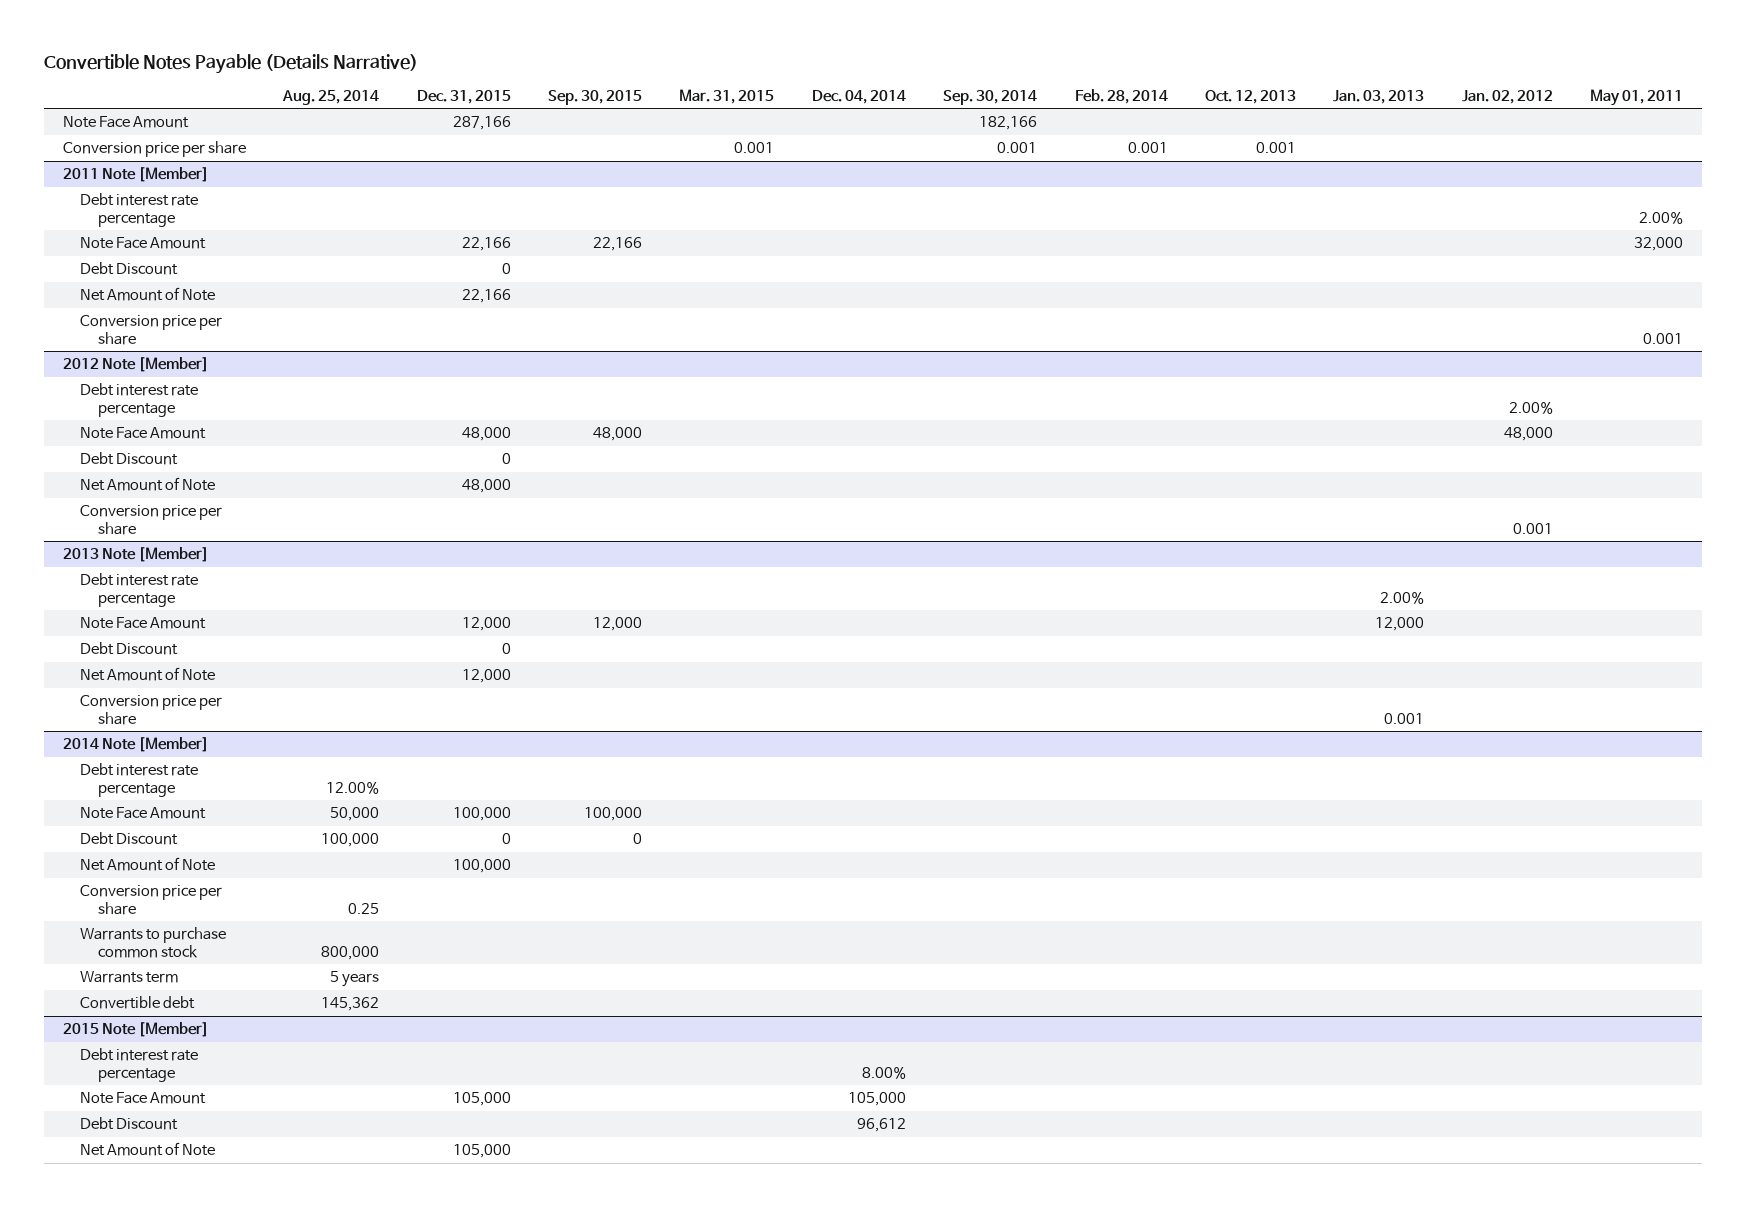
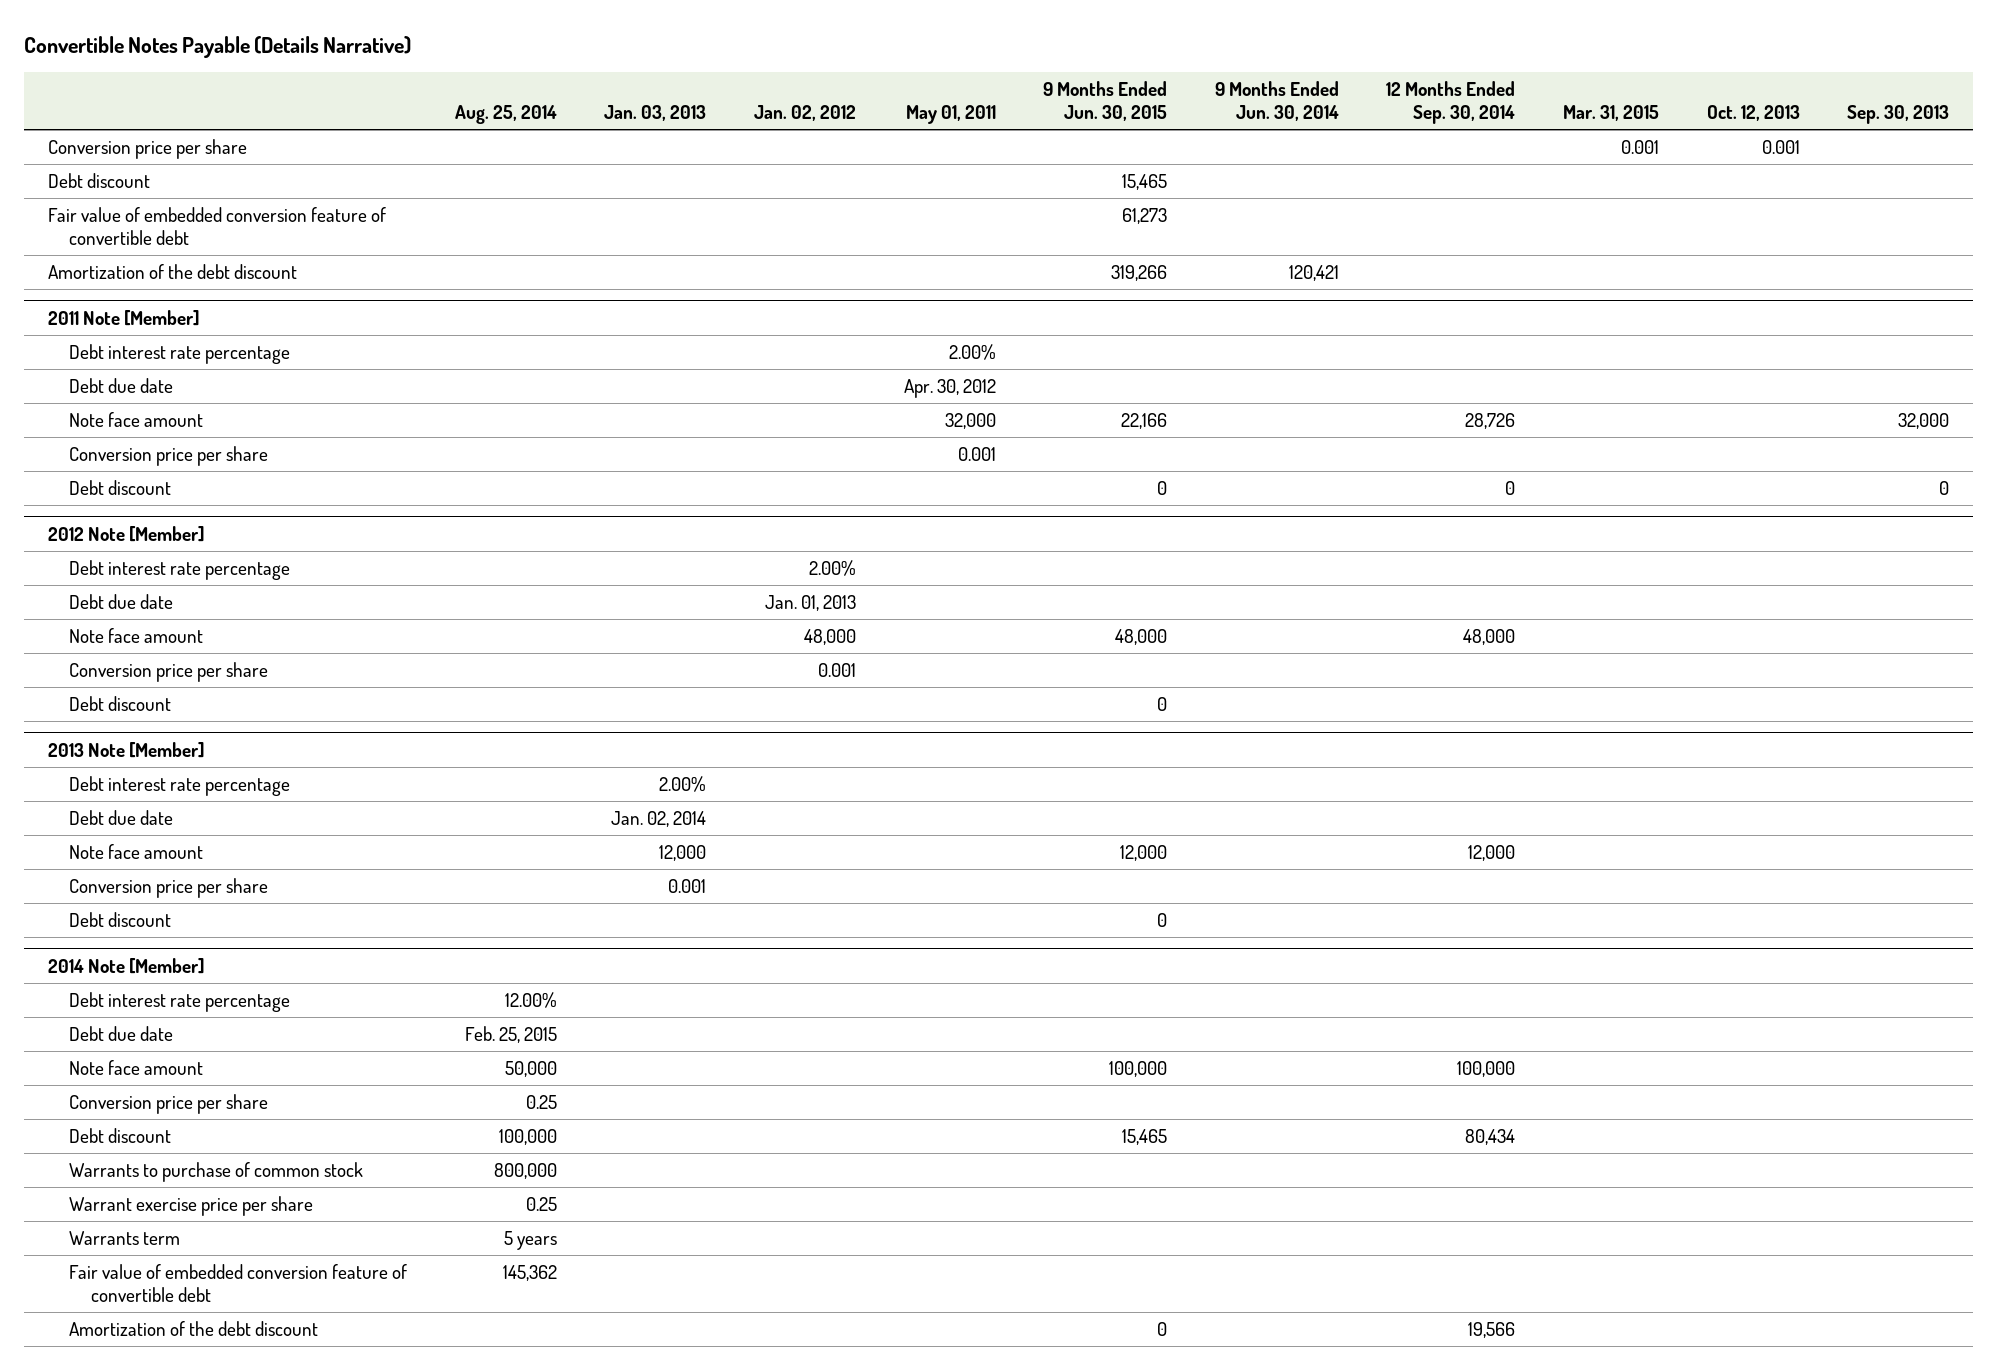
[416,89,511,104] Dec. 31, 2015 -> none
[547,89,642,105] Sep. 30, 2015 -> none
[811,89,906,104] Dec. 04, 2014 -> none
[943,89,1038,105] Sep. 30, 2014 -> none
[1074,88,1168,104] Feb. 28, 2014 -> none
none -> [1043,81,1168,122] 9 Months Ended Jun. 30, 2015
none -> [1214,81,1339,122] 9 Months Ended Jun. 30, 2014
none -> [1386,81,1516,125] 12 Months Ended Sep. 30, 2014
none -> [1847,105,1950,125] Sep. 30, 2013
[62,116,189,129] Note Face Amount -> none
none -> [47,173,150,189] Debt discount
none -> [47,207,386,245] Fair value of embedded conversion feature of convertible debt
none -> [47,264,297,280] Amortization of the debt discount
[80,262,179,276] Debt Discount -> none
[80,287,216,302] Net Amount of Note -> none
none -> [69,378,174,394] Debt due date
[80,237,207,250] Note Face Amount -> [69,412,204,428] Note face amount
none -> [69,480,172,496] Debt discount
[80,452,179,466] Debt Discount -> none
[80,477,216,492] Net Amount of Note -> none
none -> [69,594,174,610] Debt due date
[80,427,207,440] Note Face Amount -> [69,628,204,644] Note face amount
none -> [69,696,172,712] Debt discount
[80,642,179,656] Debt Discount -> none
[80,667,216,682] Net Amount of Note -> none
none -> [69,810,174,826] Debt due date
[80,617,207,630] Note Face Amount -> [69,844,204,860] Note face amount
none -> [69,912,172,928] Debt discount
[80,832,179,846] Debt Discount -> none
[80,857,216,872] Net Amount of Note -> none
none -> [69,1026,174,1042] Debt due date
[80,807,207,820] Note Face Amount -> [69,1060,204,1076] Note face amount
none -> [69,1128,172,1144] Debt discount
[80,927,227,959] Warrants to purchase common stock -> [69,1162,364,1183] Warrants to purchase of common stock
none -> [69,1196,314,1217] Warrant exercise price per share
[62,1022,209,1038] 2015 Note [Member] -> none
[80,1048,199,1083] Debt interest rate percentage -> none
[80,1092,207,1105] Note Face Amount -> none
[80,1117,179,1131] Debt Discount -> none
[80,1142,216,1157] Net Amount of Note -> none
[80,996,196,1010] Convertible debt -> [69,1264,408,1302] Fair value of embedded conversion feature of convertible debt
none -> [69,1321,319,1337] Amortization of the debt discount

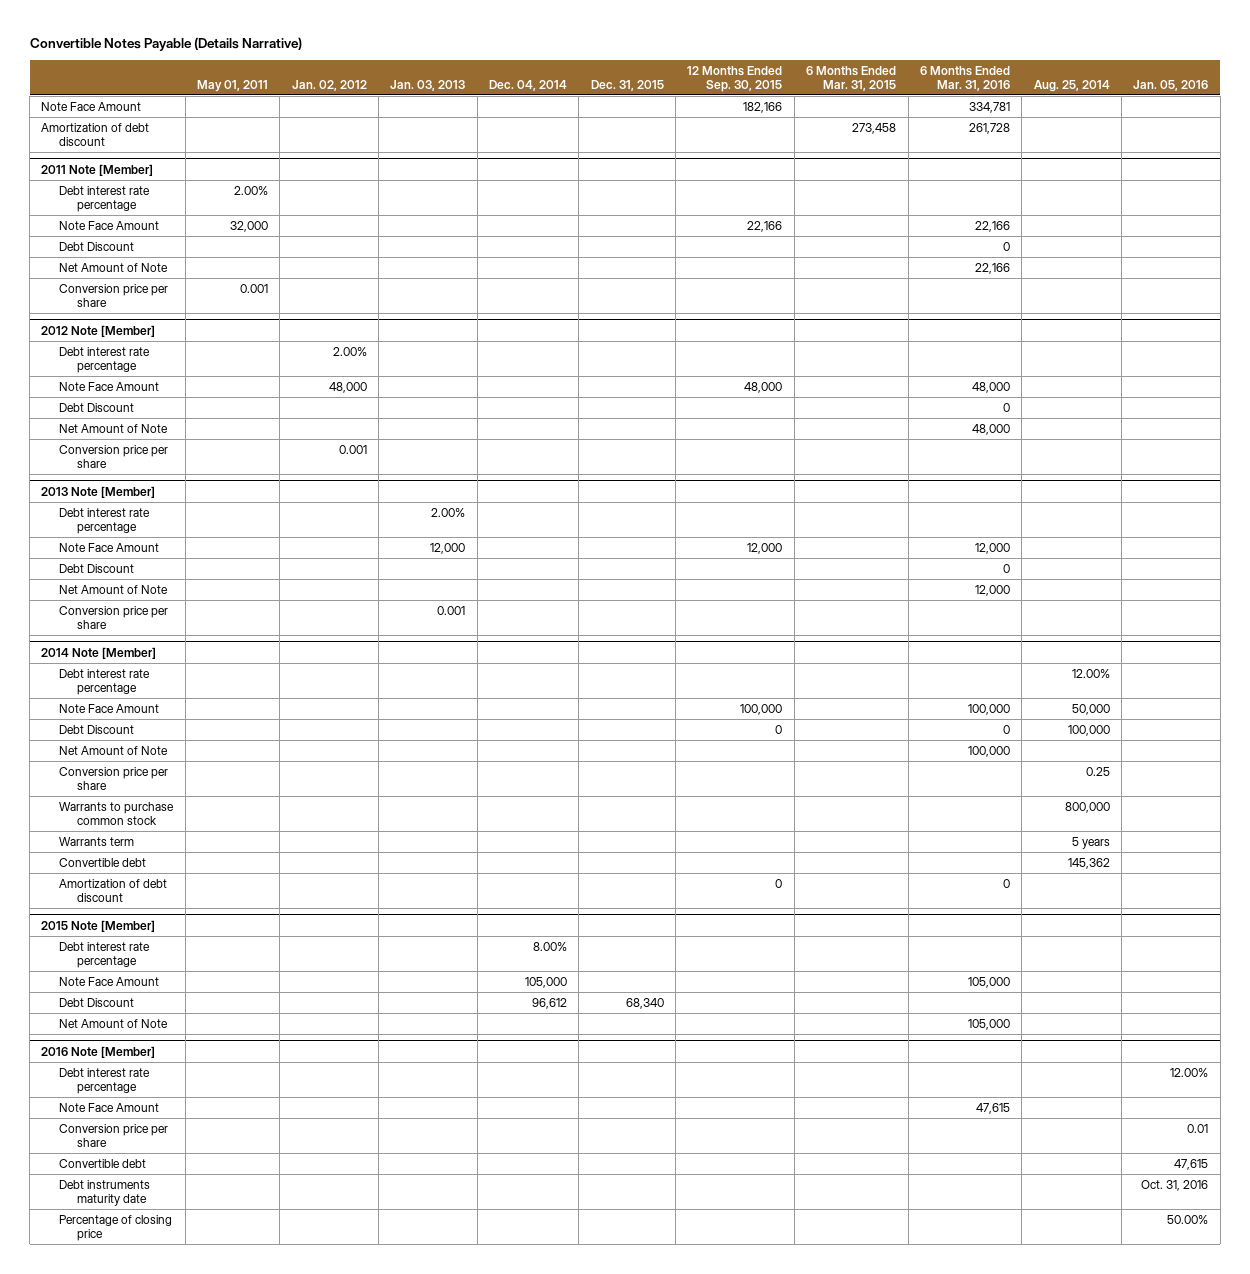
[1043,81,1168,122] 9 Months Ended Jun. 30, 2015 -> none
[1214,81,1339,122] 9 Months Ended Jun. 30, 2014 -> none
[1386,81,1516,125] 12 Months Ended Sep. 30, 2014 -> none
[1562,105,1659,122] Mar. 31, 2015 -> none
[1706,105,1800,122] Oct. 12, 2013 -> none
[1847,105,1950,125] Sep. 30, 2013 -> none
none -> [489,79,568,91] Dec. 04, 2014
none -> [590,79,664,91] Dec. 31, 2015
none -> [687,65,783,92] 12 Months Ended Sep. 30, 2015
none -> [806,65,897,91] 6 Months Ended Mar. 31, 2015
none -> [919,65,1010,91] 6 Months Ended Mar. 31, 2016
none -> [1133,79,1209,91] Jan. 05, 2016
[47,139,247,160] Conversion price per share -> none
[47,173,150,189] Debt discount -> none
[47,207,386,245] Fair value of embedded conversion feature of convertible debt -> none
none -> [41,101,142,111] Note Face Amount
[47,264,297,280] Amortization of the debt discount -> [41,122,150,146] Amortization of debt discount
[69,378,174,394] Debt due date -> none
[69,412,204,428] Note face amount -> [59,220,160,230] Note Face Amount
none -> [59,241,135,251] Debt Discount
none -> [59,262,169,272] Net Amount of Note
[69,480,172,496] Debt discount -> none
[69,594,174,610] Debt due date -> none
[69,628,204,644] Note face amount -> [59,381,160,391] Note Face Amount
none -> [59,402,135,412] Debt Discount
none -> [59,423,169,433] Net Amount of Note
[69,696,172,712] Debt discount -> none
[69,810,174,826] Debt due date -> none
[69,844,204,860] Note face amount -> [59,542,160,552] Note Face Amount
none -> [59,563,135,573] Debt Discount
none -> [59,584,169,594] Net Amount of Note
[69,912,172,928] Debt discount -> none
[69,1026,174,1042] Debt due date -> none
[69,1060,204,1076] Note face amount -> [59,703,160,713] Note Face Amount
none -> [59,724,135,734] Debt Discount
none -> [59,745,169,755] Net Amount of Note
[69,1128,172,1144] Debt discount -> none
[69,1196,314,1217] Warrant exercise price per share -> none
[69,1162,364,1183] Warrants to purchase of common stock -> [59,801,175,825] Warrants to purchase common stock
[69,1264,408,1302] Fair value of embedded conversion feature of convertible debt -> [59,857,147,867] Convertible debt
[69,1321,319,1337] Amortization of the debt discount -> [59,878,168,902] Amortization of debt discount
none -> [41,919,156,932] 2015 Note [Member]
none -> [59,941,151,968] Debt interest rate percentage
none -> [59,976,160,986] Note Face Amount
none -> [59,997,135,1007] Debt Discount
none -> [59,1018,169,1028] Net Amount of Note
none -> [41,1045,156,1058] 2016 Note [Member]
none -> [59,1067,151,1094] Debt interest rate percentage
none -> [59,1102,160,1112] Note Face Amount
none -> [59,1123,169,1147] Conversion price per share
none -> [59,1158,147,1168] Convertible debt
none -> [59,1179,151,1206] Debt instruments maturity date
none -> [59,1214,173,1241] Percentage of closing price

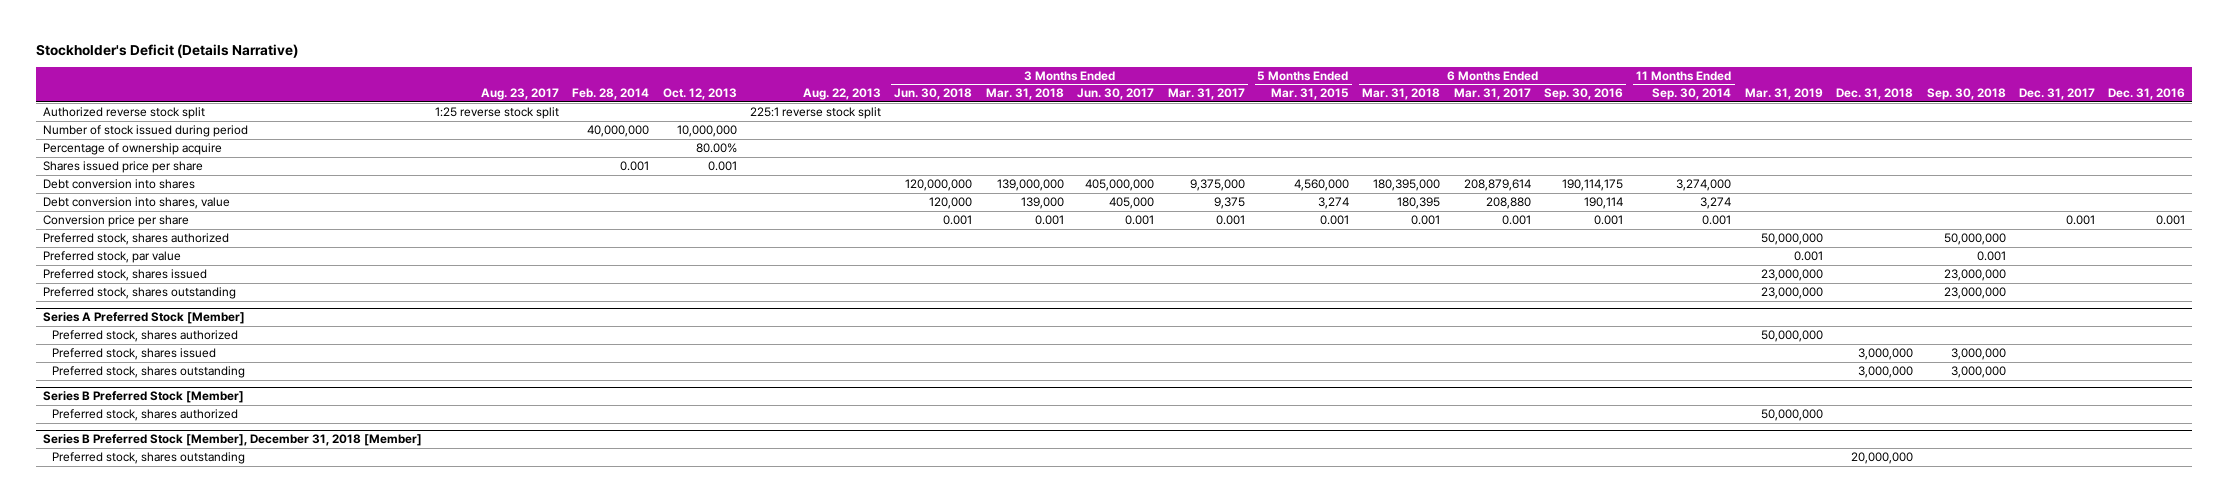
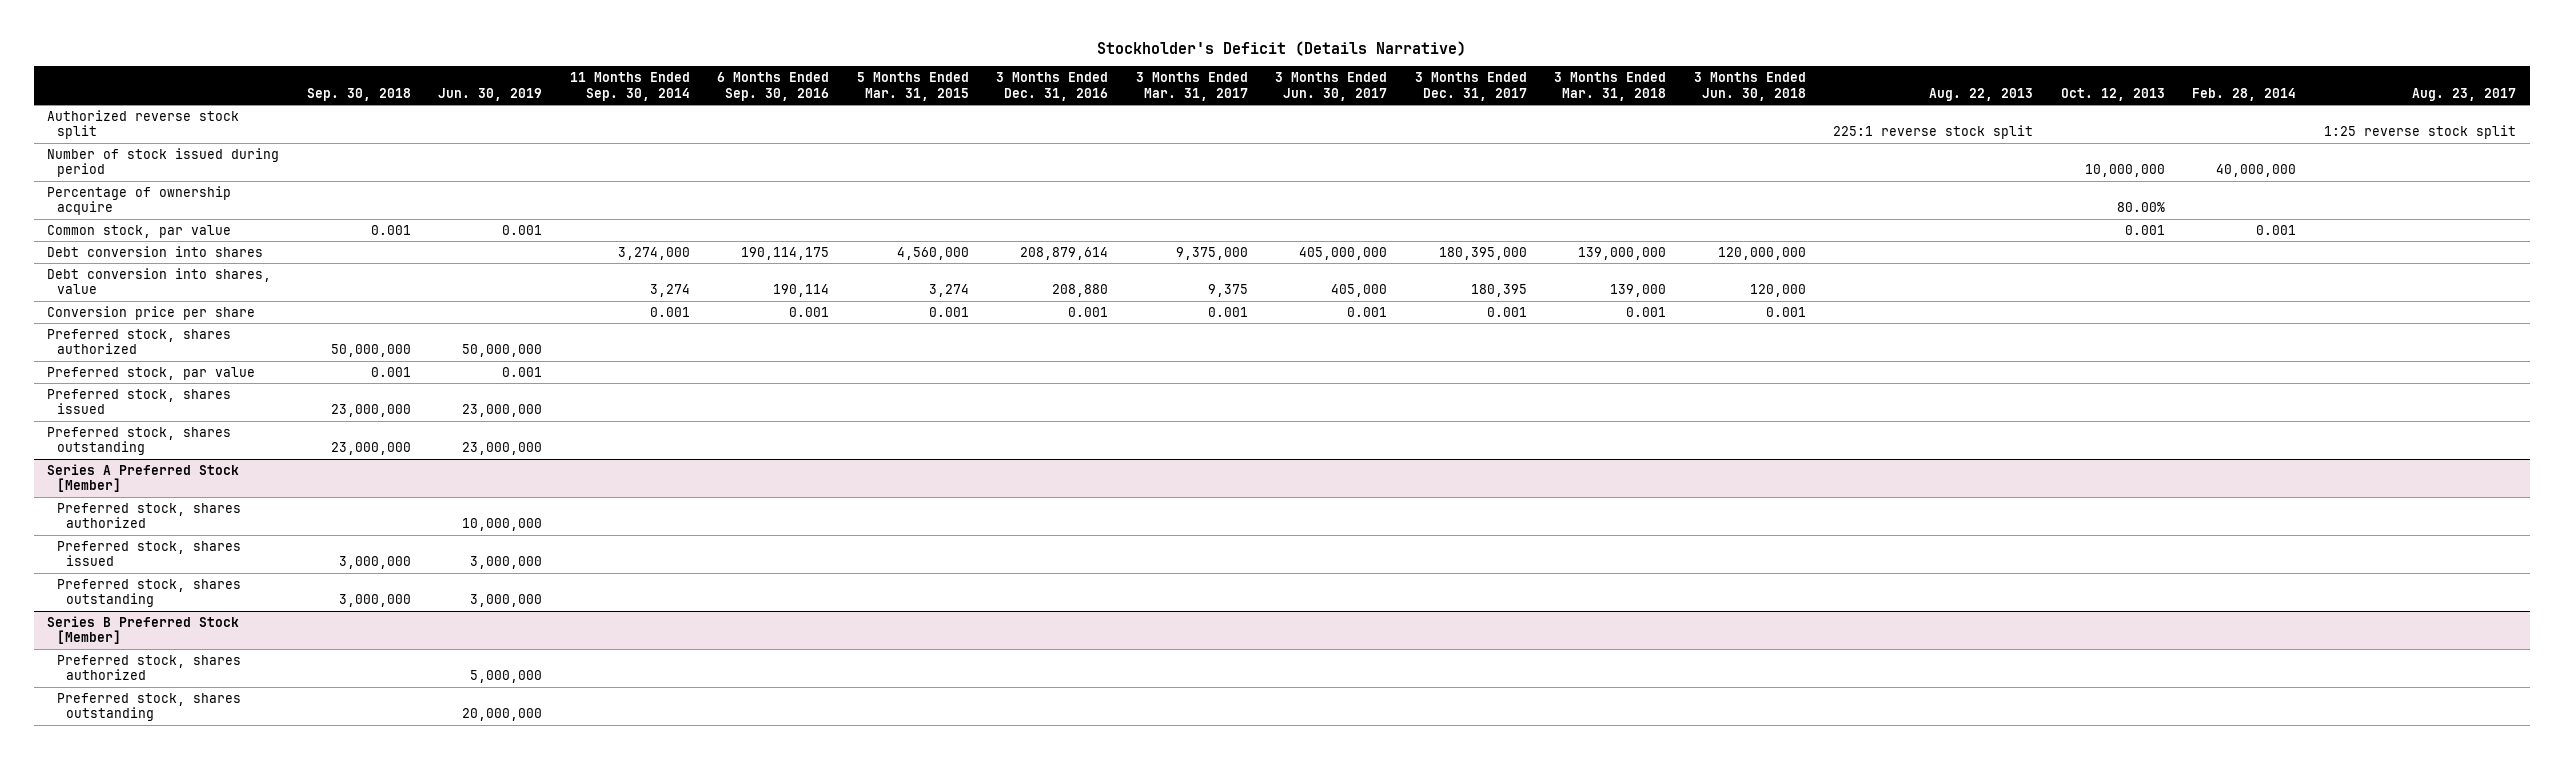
[1362,88,1441,101] Mar. 31, 2018 -> none
[1453,88,1531,101] Mar. 31, 2017 -> none
[1744,88,1823,101] Mar. 31, 2019 -> none
[1836,88,1914,101] Dec. 31, 2018 -> none
[2018,88,2095,101] Dec. 31, 2017 -> none
[2108,88,2186,101] Dec. 31, 2016 -> none
none -> [438,87,543,101] Jun. 30, 2019
none -> [996,71,1109,101] 3 Months Ended Dec. 31, 2016
none -> [1414,71,1527,101] 3 Months Ended Dec. 31, 2017
[42,161,203,174] Shares issued price per share -> none
none -> [47,224,232,238] Common stock, par value
[42,434,422,447] Series B Preferred Stock [Member], December 31, 2018 [Member] -> none
[52,452,246,465] Preferred stock, shares outstanding -> none
none -> [56,692,241,722] Preferred stock, shares outstanding

